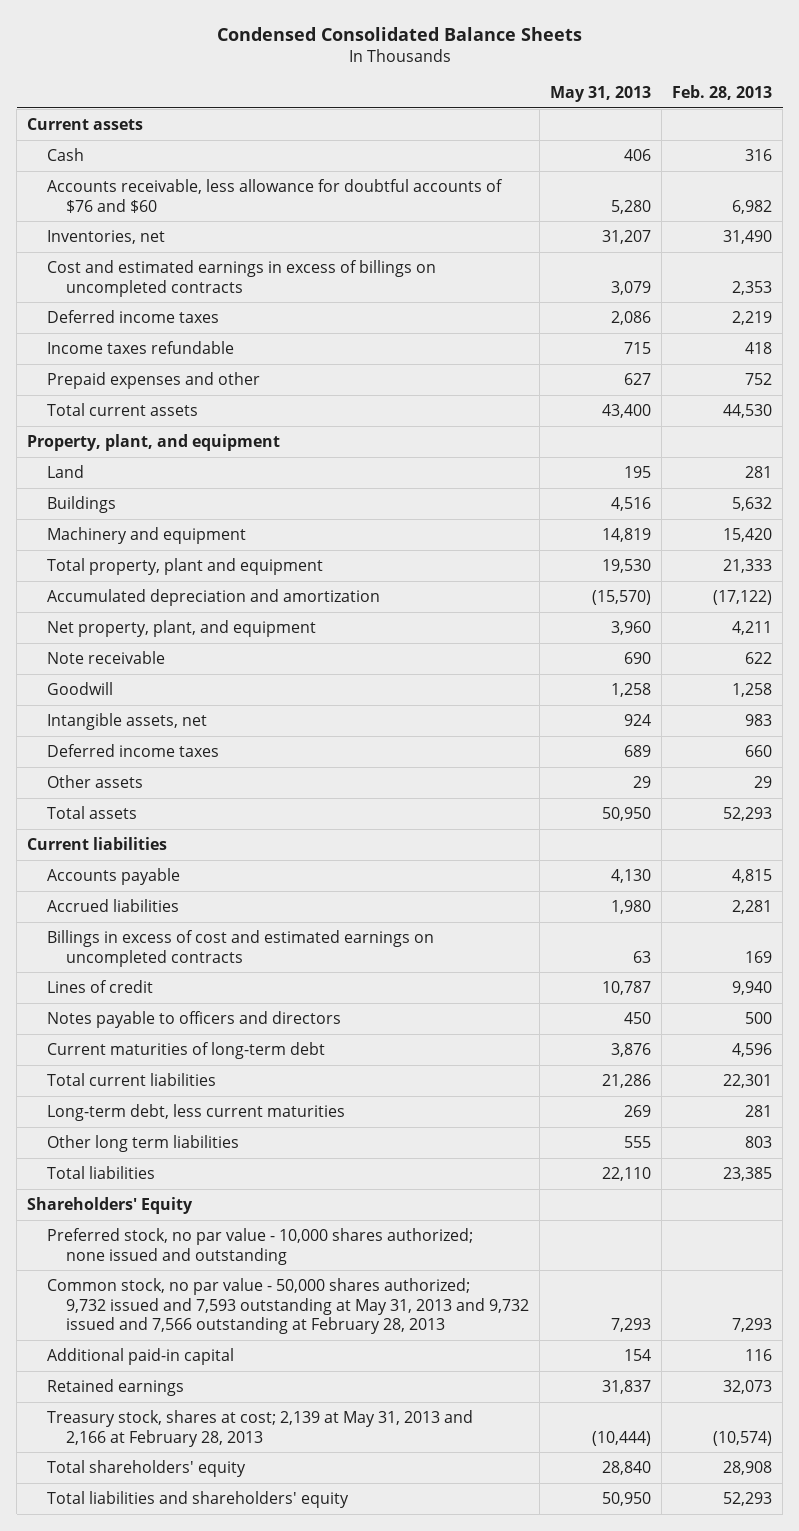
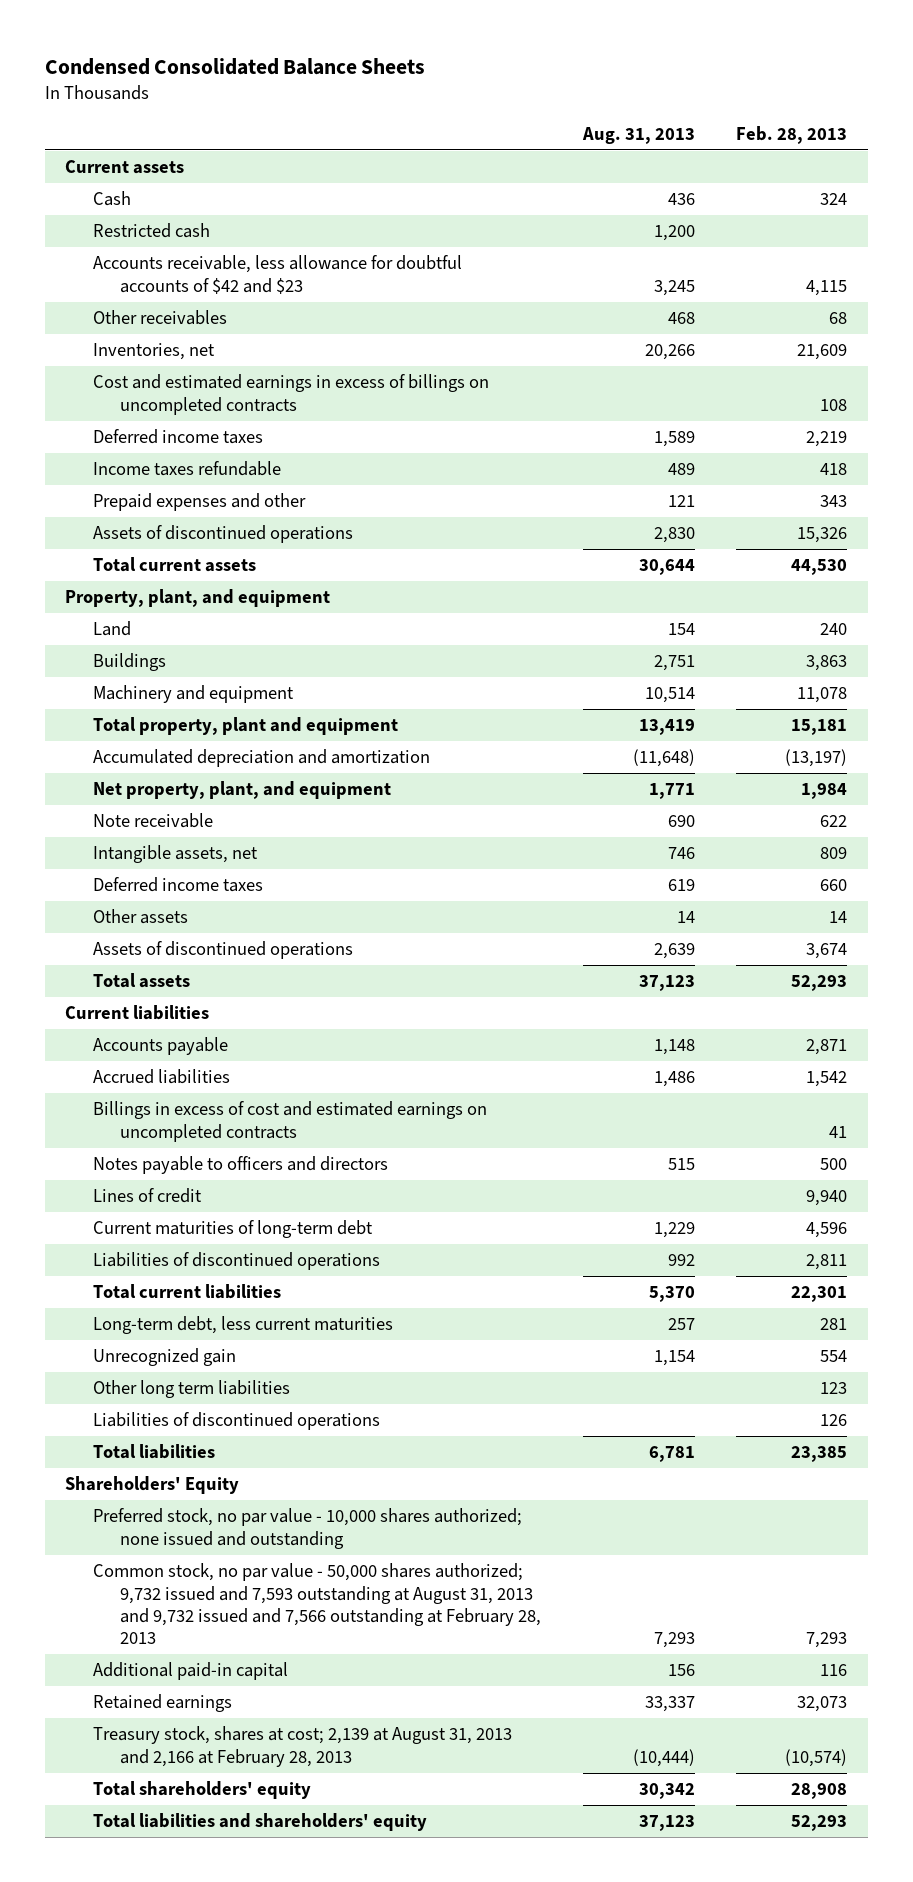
[550,85,652,102] May 31, 2013 -> none
none -> [581,126,695,144] Aug. 31, 2013
[745,148,773,161] 316 -> [820,193,848,206] 324
none -> [92,223,210,239] Restricted cash
[46,178,503,213] Accounts receivable, less allowance for doubtful accounts of $76 and $60 -> [92,255,462,294] Accounts receivable, less allowance for doubtful accounts of $42 and $23
[732,199,773,214] 6,982 -> [806,279,848,296] 4,115
none -> [92,310,227,326] Other receivables
[723,229,773,244] 31,490 -> [797,344,848,361] 21,609
[732,280,773,295] 2,353 -> [820,398,848,411] 108
[745,372,773,385] 752 -> [820,495,848,508] 343
none -> [92,525,353,544] Assets of discontinued operations
[745,465,773,478] 281 -> [820,623,848,636] 240
[732,496,773,511] 5,632 -> [806,655,848,672] 3,863
[723,527,773,542] 15,420 -> [797,687,848,704] 11,078
[723,558,773,573] 21,333 -> [791,719,848,736] 15,181
[713,589,773,605] (17,122) -> [785,749,848,768] (13,197)
[732,620,773,635] 4,211 -> [801,783,848,800] 1,984
[46,681,113,695] Goodwill -> none
[745,713,773,726] 983 -> [820,847,848,860] 809
[754,775,773,788] 29 -> [829,911,848,924] 14
none -> [92,941,353,960] Assets of discontinued operations
[732,868,773,883] 4,815 -> [806,1039,848,1056] 2,871
[732,899,773,914] 2,281 -> [806,1071,848,1088] 1,542
[745,950,773,963] 169 -> [829,1125,848,1138] 41
[46,979,153,993] Lines of credit -> [92,1188,202,1204] Lines of credit
none -> [92,1252,380,1271] Liabilities of discontinued operations
none -> [92,1348,236,1367] Unrecognized gain
[745,1135,773,1148] 803 -> [820,1382,848,1395] 123
none -> [92,1412,380,1431] Liabilities of discontinued operations
[46,1277,530,1335] Common stock, no par value - 50,000 shares authorized; 9,732 issued and 7,593 outstanding at May 31, 2013 and 9,732 issued and 7,566 outstanding at February 28, 2013 -> [92,1563,541,1645] Common stock, no par value - 50,000 shares authorized; 9,732 issued and 7,593 outstanding at August 31, 2013 and 9,732 issued and 7,566 outstanding at February 28, 2013
[46,1409,473,1447] Treasury stock, shares at cost; 2,139 at May 31, 2013 and 2,166 at February 28, 2013 -> [92,1726,512,1767] Treasury stock, shares at cost; 2,139 at August 31, 2013 and 2,166 at February 28, 2013

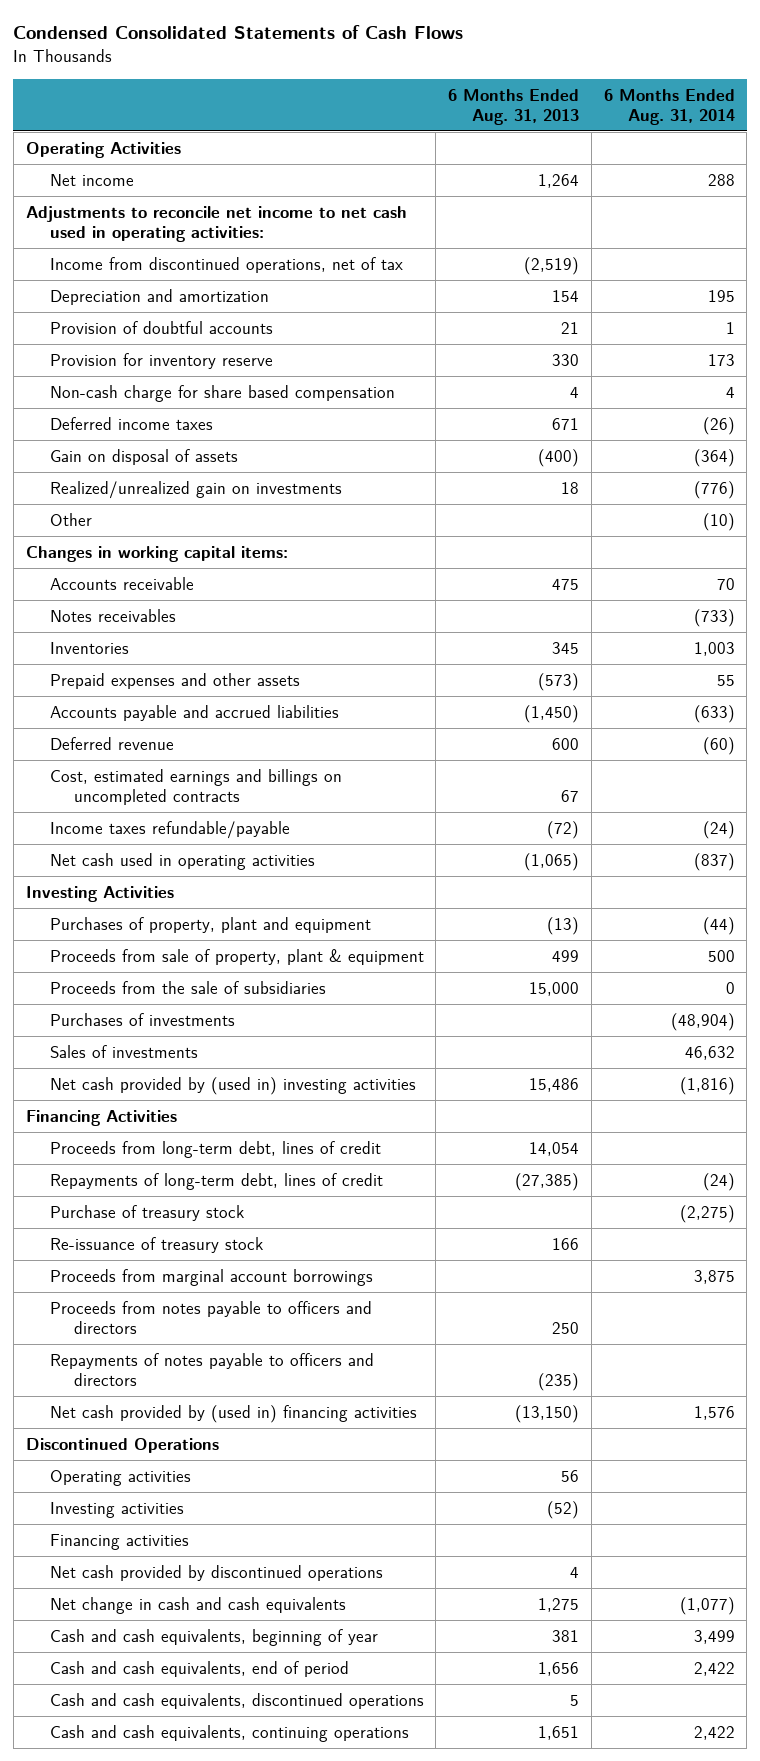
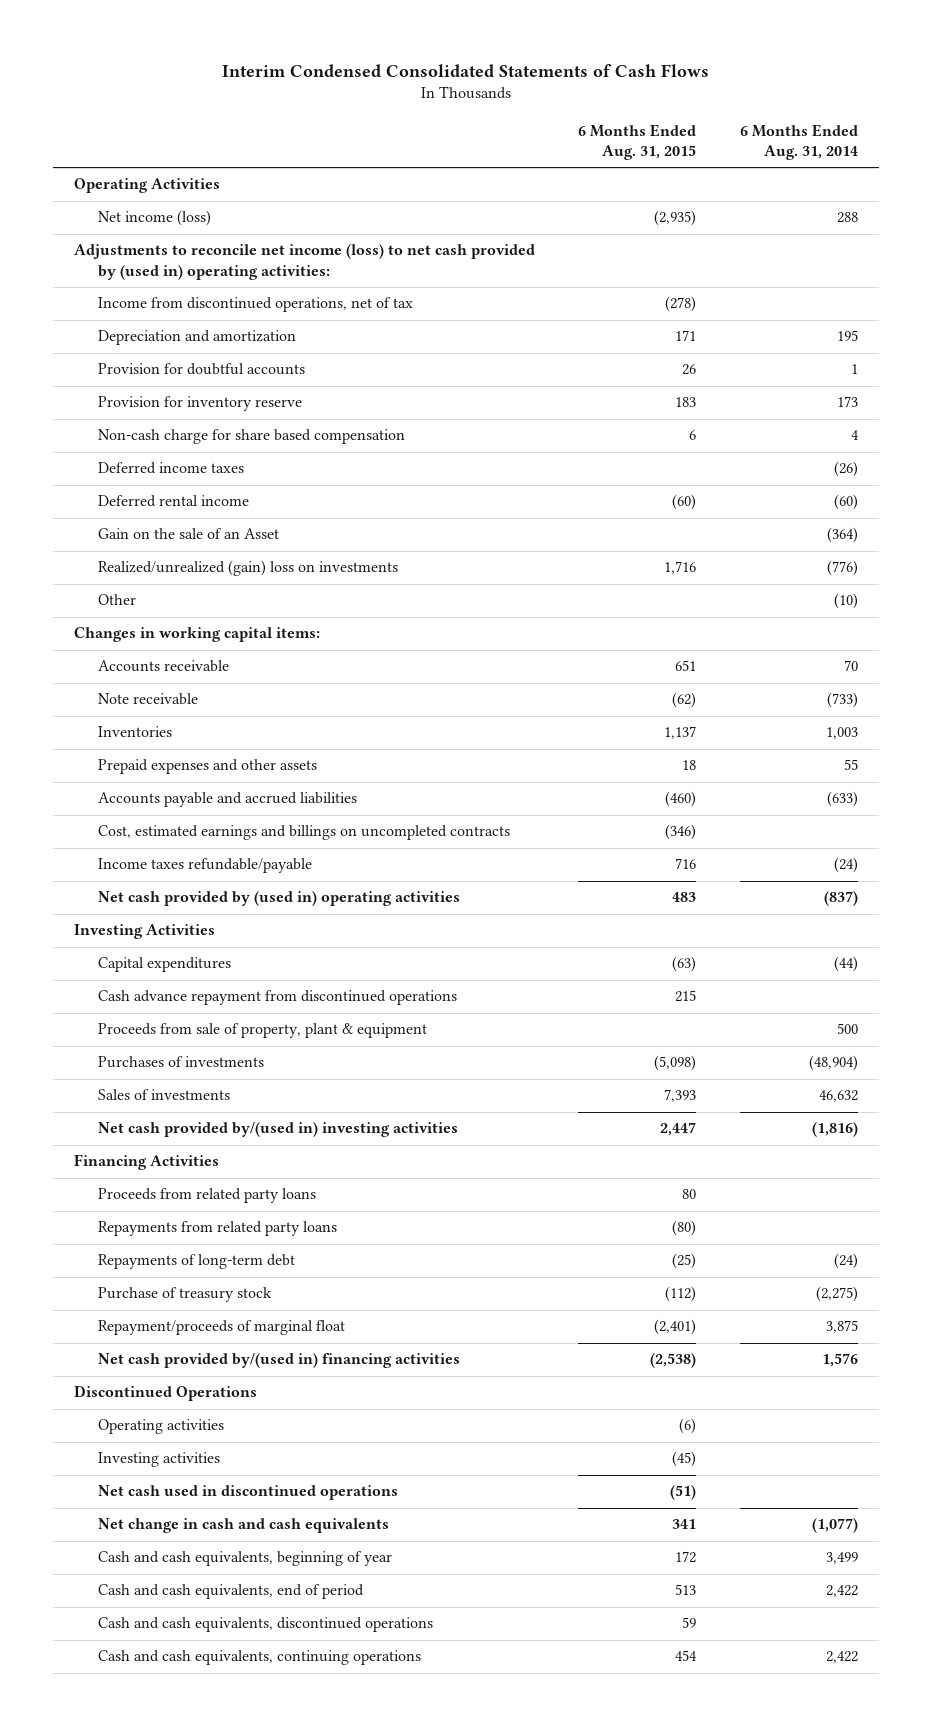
[13,25,464,40] Condensed Consolidated Statements of Cash Flows -> [221,64,709,78] Interim Condensed Consolidated Statements of Cash Flows
[448,88,580,125] 6 Months Ended Aug. 31, 2013 -> none
none -> [578,123,697,161] 6 Months Ended Aug. 31, 2015
[49,173,134,186] Net income -> [97,210,211,227] Net income (loss)
[25,205,407,242] Adjustments to reconcile net income to net cash used in operating activities: -> [74,244,536,280] Adjustments to reconcile net income (loss) to net cash provided by (used in) operating activities:
[49,320,273,334] Provision of doubtful accounts -> [97,363,305,376] Provision for doubtful accounts
none -> [97,495,249,508] Deferred rental income
[49,448,238,465] Gain on disposal of assets -> [97,528,279,540] Gain on the sale of an Asset
[49,480,342,499] Realized/unrealized gain on investments -> [97,560,398,577] Realized/unrealized (gain) loss on investments
[49,608,176,622] Notes receivables -> [97,693,198,706] Note receivable
[49,736,174,750] Deferred revenue -> none
[49,852,315,870] Net cash used in operating activities -> [97,891,460,907] Net cash provided by (used in) operating activities
[49,916,371,933] Purchases of property, plant and equipment -> [97,957,231,973] Capital expenditures
none -> [97,990,457,1006] Cash advance repayment from discontinued operations
[49,980,326,994] Proceeds from the sale of subsidiaries -> none
[49,1076,416,1095] Net cash provided by (used in) investing activities -> [97,1122,458,1138] Net cash provided by/(used in) investing activities
[49,1140,381,1158] Proceeds from long-term debt, lines of credit -> none
none -> [97,1188,316,1204] Proceeds from related party loans
none -> [97,1221,337,1237] Repayments from related party loans
[49,1172,383,1190] Repayments of long-term debt, lines of credit -> [97,1254,295,1270] Repayments of long-term debt
[49,1236,263,1253] Re-issuance of treasury stock -> none
[49,1300,372,1334] Proceeds from notes payable to officers and directors -> none
[49,1352,374,1386] Repayments of notes payable to officers and directors -> none
[49,1268,373,1286] Proceeds from marginal account borrowings -> [97,1320,345,1336] Repayment/proceeds of marginal float
[49,1404,417,1423] Net cash provided by (used in) financing activities -> [97,1353,460,1369] Net cash provided by/(used in) financing activities
[49,1533,189,1550] Financing activities -> none
[49,1564,383,1581] Net cash provided by discontinued operations -> [97,1485,398,1501] Net cash used in discontinued operations

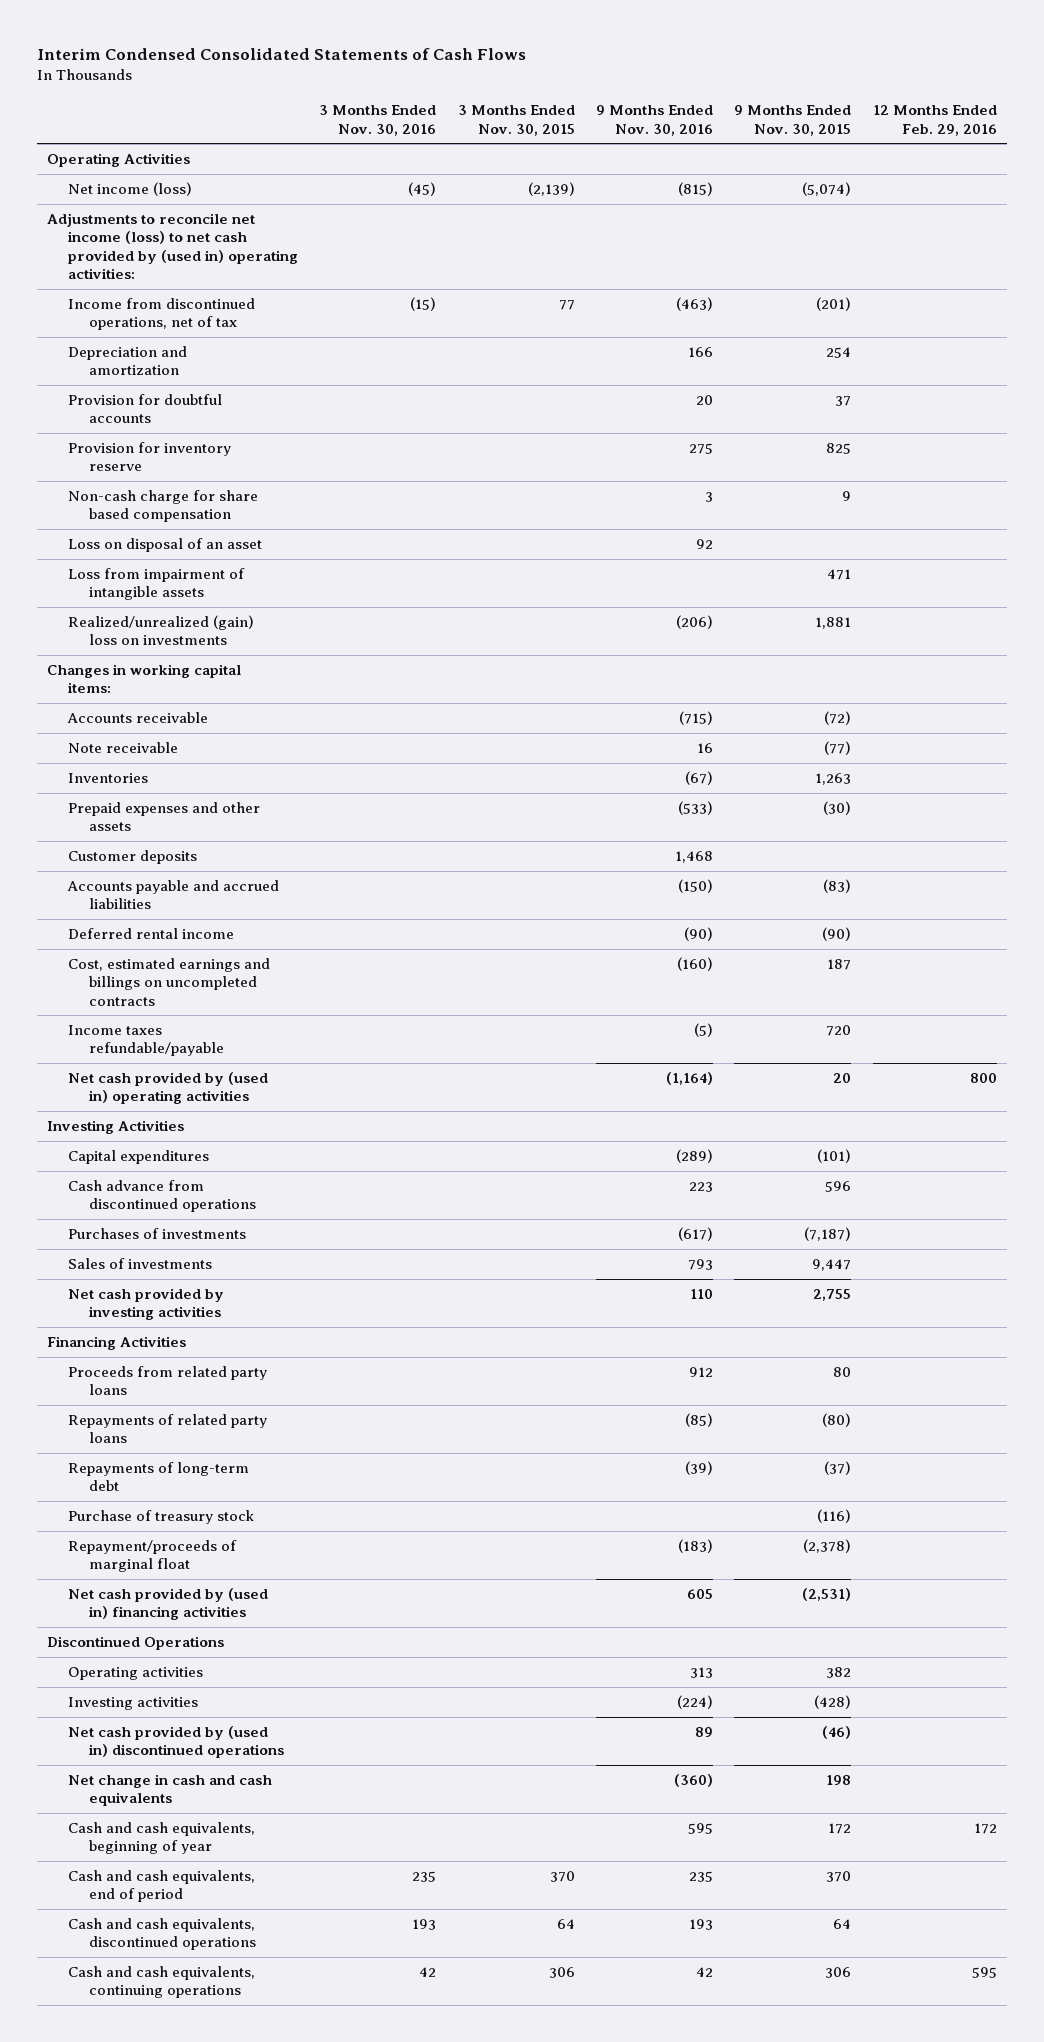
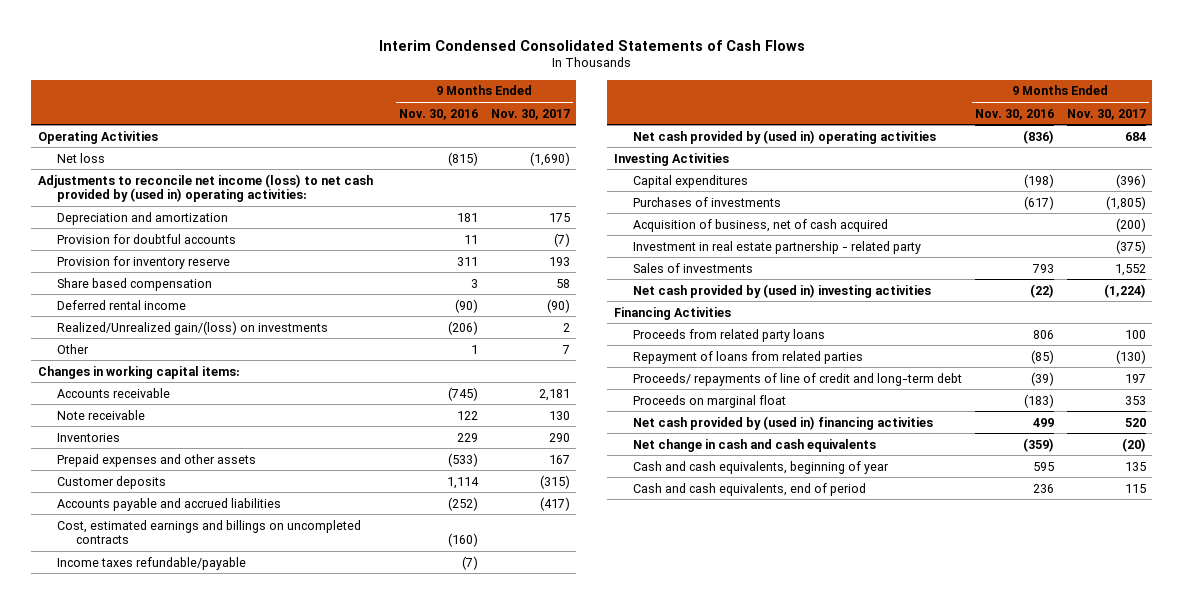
[319,105,437,136] 3 Months Ended Nov. 30, 2016 -> none
[457,105,575,136] 3 Months Ended Nov. 30, 2015 -> none
[734,105,852,136] 9 Months Ended Nov. 30, 2015 -> none
[872,105,997,136] 12 Months Ended Feb. 29, 2016 -> none
none -> [490,108,570,120] Nov. 30, 2017
[68,182,193,197] Net income (loss) -> [57,152,106,163] Net loss
[68,298,256,331] Income from discontinued operations, net of tax -> none
[68,538,263,553] Loss on disposal of an asset -> none
[68,568,246,601] Loss from impairment of intangible assets -> none
[688,347,714,358] 166 -> [456,212,478,222] 181
[696,395,714,406] 20 -> [463,234,478,244] 11
[689,443,714,455] 275 -> [456,256,478,266] 311
[68,490,259,523] Non-cash charge for share based compensation -> [57,277,213,291] Share based compensation
[68,928,235,940] Deferred rental income -> [57,299,187,310] Deferred rental income
[68,615,255,646] Realized/unrealized (gain) loss on investments -> [57,320,329,335] Realized/Unrealized gain/(loss) on investments
none -> [57,343,90,354] Other
[679,711,714,726] (715) -> [447,386,478,401] (745)
[697,743,714,754] 16 -> [456,410,478,420] 122
[685,771,714,786] (67) -> [456,432,478,442] 229
[675,851,714,864] 1,468 -> [446,476,479,489] 1,114
[678,879,714,894] (150) -> [447,496,478,511] (252)
[694,1023,714,1038] (5) -> [461,555,478,570] (7)
[666,1072,714,1086] (1,164) -> [1022,129,1054,144] (836)
[68,1180,256,1213] Cash advance from discontinued operations -> none
[676,1149,714,1164] (289) -> [1023,173,1054,188] (198)
none -> [632,218,888,232] Acquisition of business, net of cash acquired
none -> [632,240,921,254] Investment in real estate partnership - related party
[68,1288,225,1321] Net cash provided by investing activities -> [632,283,931,298] Net cash provided by (used in) investing activities
[690,1289,714,1300] 110 -> [1029,283,1054,298] (22)
[68,1510,255,1525] Purchase of treasury stock -> none
[47,1636,225,1651] Discontinued Operations -> none
[68,1667,204,1681] Operating activities -> none
[68,1697,199,1711] Investing activities -> none
[68,1726,284,1759] Net cash provided by (used in) discontinued operations -> none
[689,1367,714,1378] 912 -> [1032,329,1054,339] 806
[68,1414,268,1444] Repayments of related party loans -> [632,350,863,364] Repayment of loans from related parties
[68,1462,250,1492] Repayments of long-term debt -> [632,372,962,386] Proceeds/ repayments of line of credit and long-term debt
[68,1540,238,1573] Repayment/proceeds of marginal float -> [632,394,786,408] Proceeds on marginal float
[687,1589,714,1600] 605 -> [1032,417,1054,427] 499
[674,1774,714,1788] (360) -> [1022,437,1054,452] (359)
[68,1918,256,1951] Cash and cash equivalents, discontinued operations -> none
[68,1966,256,1999] Cash and cash equivalents, continuing operations -> none
[689,1871,714,1883] 235 -> [1032,483,1054,493] 236

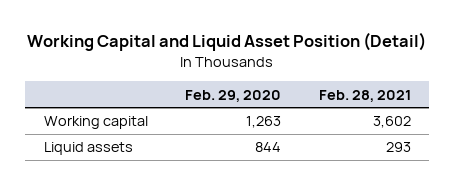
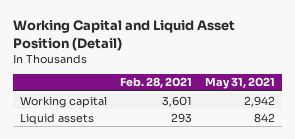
[185,89,282,102] Feb. 29, 2020 -> none
none -> [205,77,276,90] May 31, 2021
[372,116,411,129] 3,602 -> [162,95,193,107] 3,601

